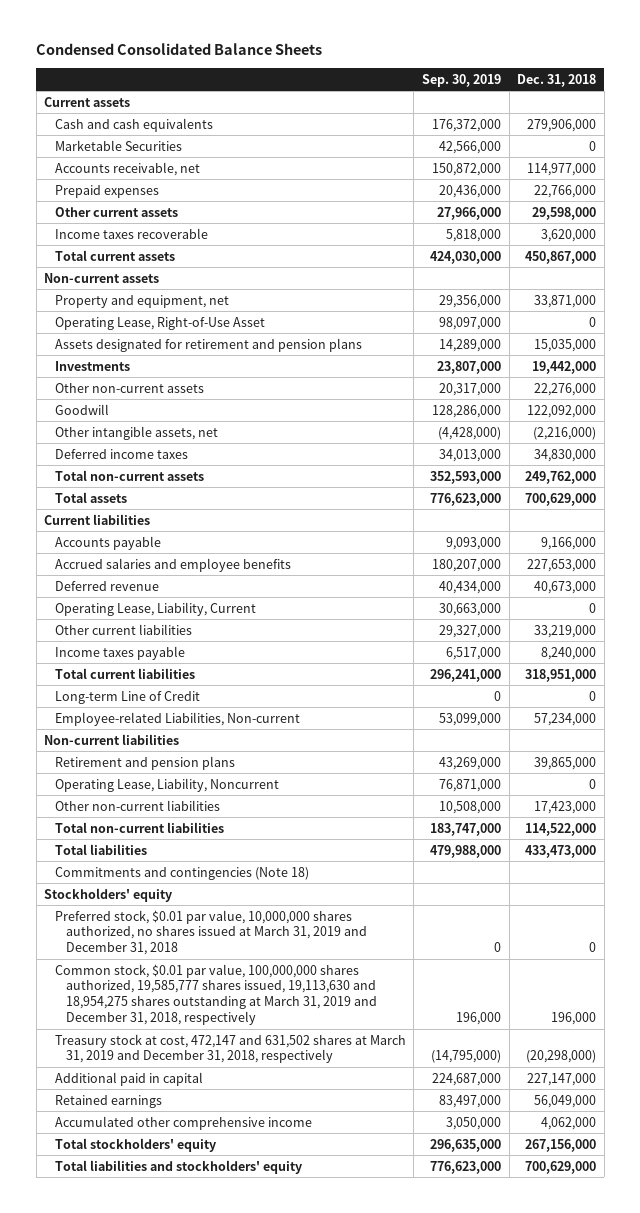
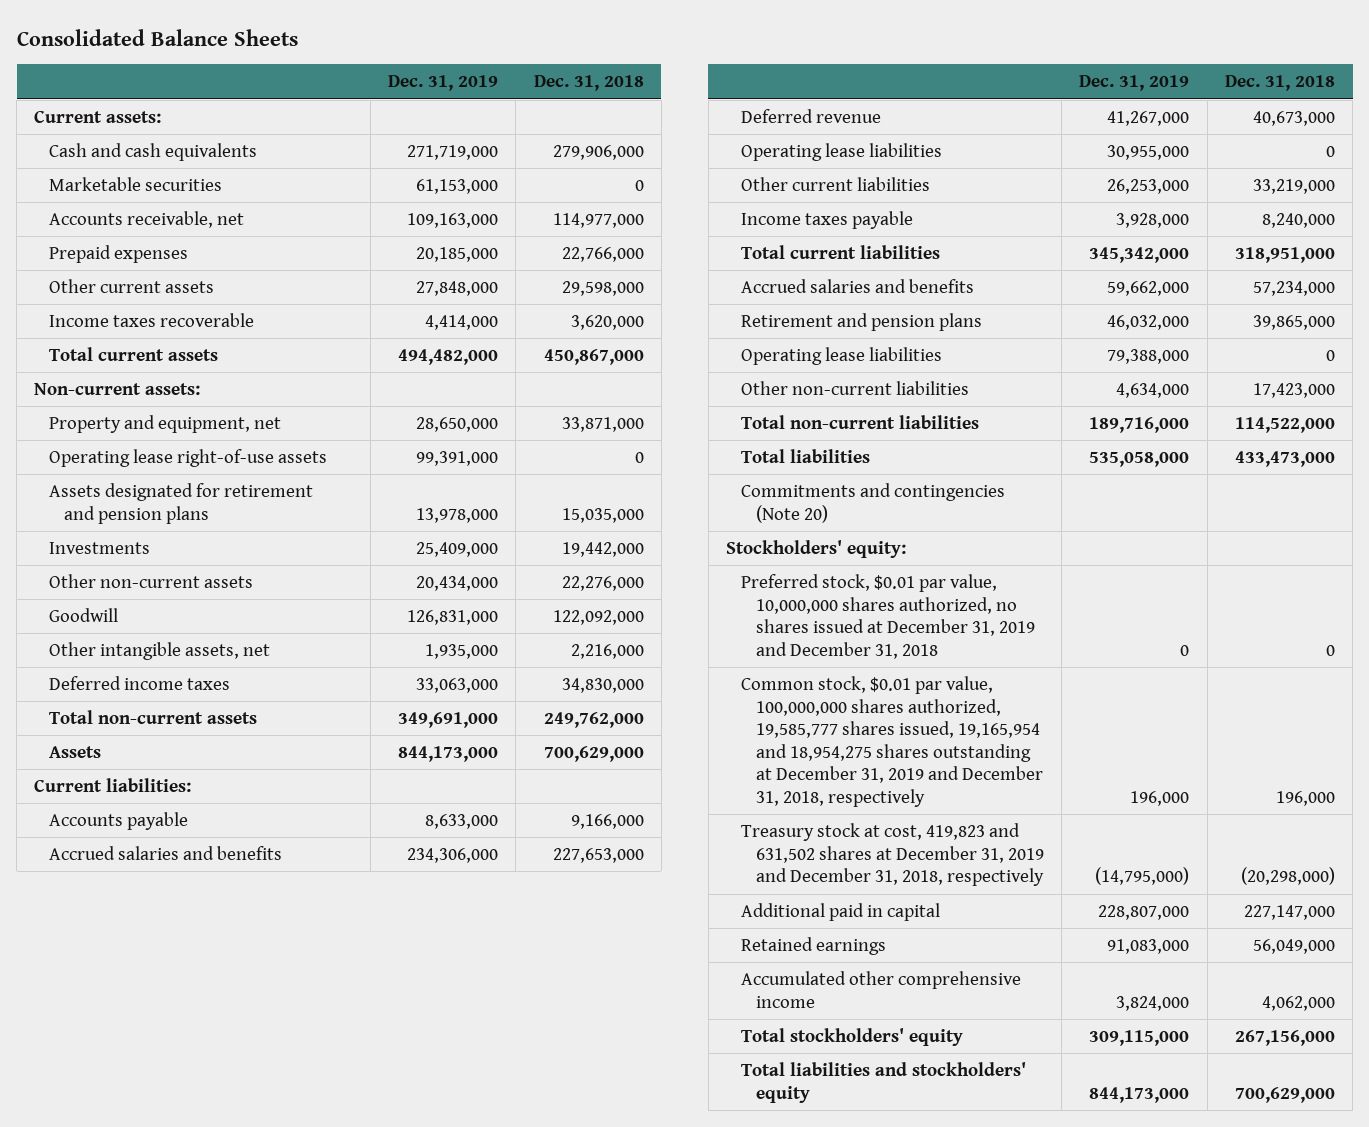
[36,43,323,56] Condensed Consolidated Balance Sheets -> [16,28,298,46] Consolidated Balance Sheets
[422,73,502,87] Sep. 30, 2019 -> none
none -> [388,75,499,92] Dec. 31, 2019
[44,96,131,107] Current assets -> [34,109,162,123] Current assets:
[54,139,182,151] Marketable Securities -> [49,176,223,191] Marketable securities
[44,272,160,283] Non-current assets -> [34,382,201,395] Non-current assets:
[54,316,265,330] Operating Lease, Right-of-Use Asset -> [49,448,328,467] Operating lease right-of-use assets
[533,426,597,440] (2,216,000) -> [570,643,644,659] 2,216,000
[54,491,127,503] Total assets -> [49,745,102,758] Assets
[44,513,151,525] Current liabilities -> [34,777,192,792] Current liabilities:
[54,557,291,572] Accrued salaries and employee benefits -> [49,845,283,860] Accrued salaries and benefits
[54,601,256,616] Operating Lease, Liability, Current -> [740,142,942,161] Operating lease liabilities
[54,690,200,704] Long-term Line of Credit -> none
[44,733,180,745] Non-current liabilities -> none
[54,711,300,726] Employee-related Liabilities, Non-current -> [740,278,974,293] Accrued salaries and benefits
[54,777,279,792] Operating Lease, Liability, Noncurrent -> [740,346,942,365] Operating lease liabilities
[54,866,309,880] Commitments and contingencies (Note 18) -> [740,482,1005,523] Commitments and contingencies (Note 20)
[44,887,173,902] Stockholders' equity -> [725,539,906,558] Stockholders' equity:
[54,909,367,956] Preferred stock, $0.01 par value, 10,000,000 shares authorized, no shares issued at March 31, 2019 and December 31, 2018 -> [740,573,1035,659] Preferred stock, $0.01 par value, 10,000,000 shares authorized, no shares issued at December 31, 2019 and December 31, 2018
[54,963,377,1026] Common stock, $0.01 par value, 100,000,000 shares authorized, 19,585,777 shares issued, 19,113,630 and 18,954,275 shares outstanding at March 31, 2019 and December 31, 2018, respectively -> [740,675,1043,807] Common stock, $0.01 par value, 100,000,000 shares authorized, 19,585,777 shares issued, 19,165,954 and 18,954,275 shares outstanding at December 31, 2019 and December 31, 2018, respectively
[54,1033,406,1064] Treasury stock at cost, 472,147 and 631,502 shares at March 31, 2019 and December 31, 2018, respectively -> [740,822,1044,887] Treasury stock at cost, 419,823 and 631,502 shares at December 31, 2019 and December 31, 2018, respectively

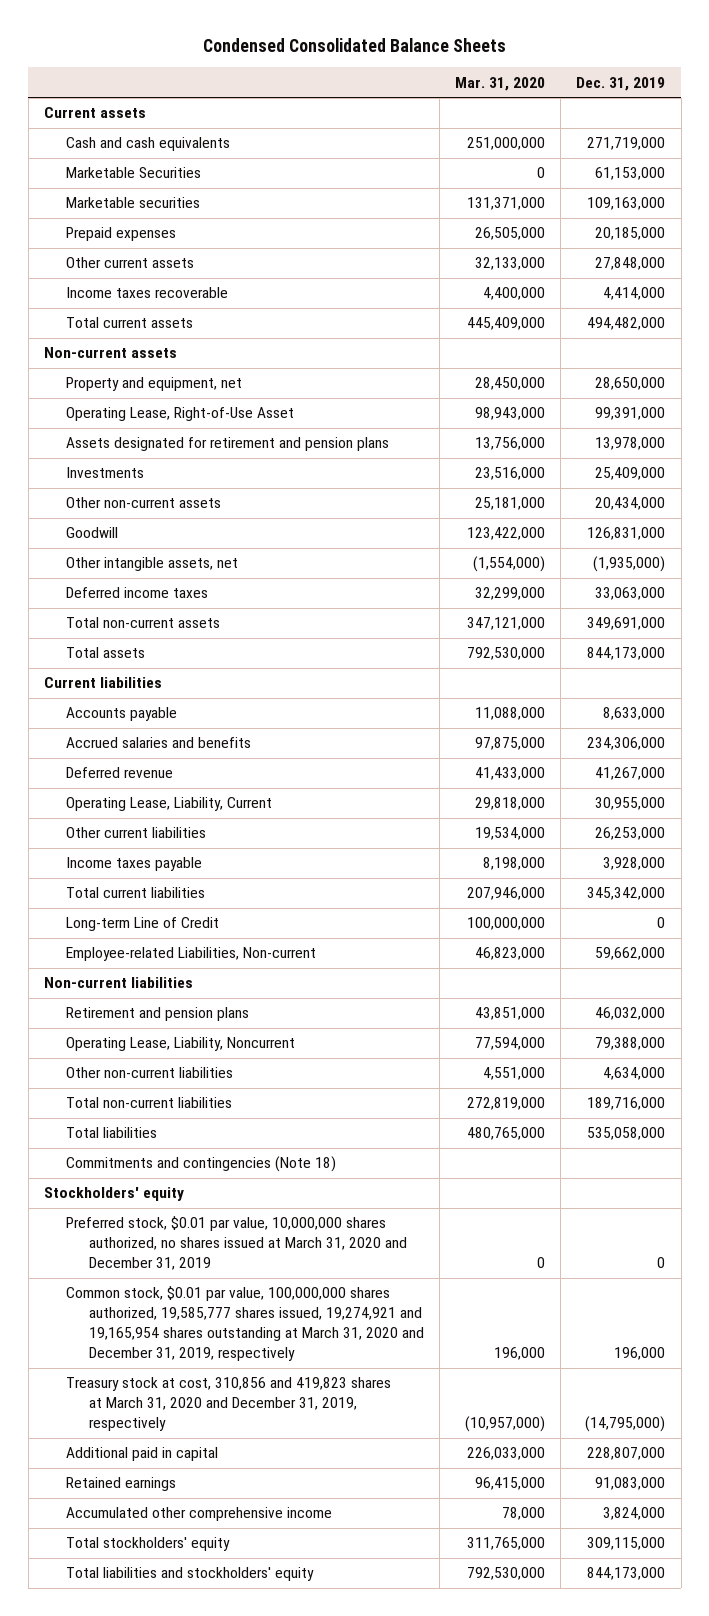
[16,28,298,46] Consolidated Balance Sheets -> [202,37,506,52] Condensed Consolidated Balance Sheets
[533,75,644,92] Dec. 31, 2018 -> none
none -> [455,76,546,91] Mar. 31, 2020
[34,109,162,123] Current assets: -> [43,107,146,119] Current assets
[49,210,245,228] Accounts receivable, net -> none
none -> [66,167,202,179] Marketable Securities
[416,178,499,194] 61,153,000 -> [587,197,666,211] 109,163,000
[34,382,201,395] Non-current assets: -> [43,347,177,359] Non-current assets
[49,448,328,467] Operating lease right-of-use assets -> [66,407,295,422] Operating Lease, Right-of-Use Asset
[425,643,499,659] 1,935,000 -> [593,556,666,573] (1,935,000)
[49,745,102,758] Assets -> [66,647,146,659] Total assets
[34,777,192,792] Current liabilities: -> [43,677,162,689] Current liabilities
[740,142,942,161] Operating lease liabilities -> [66,797,273,812] Operating Lease, Liability, Current
none -> [66,917,220,932] Long-term Line of Credit
[740,278,974,293] Accrued salaries and benefits -> [66,947,317,962] Employee-related Liabilities, Non-current
none -> [43,977,193,989] Non-current liabilities
[740,346,942,365] Operating lease liabilities -> [66,1037,296,1052] Operating Lease, Liability, Noncurrent
[740,482,1005,523] Commitments and contingencies (Note 20) -> [66,1156,337,1173] Commitments and contingencies (Note 18)
[725,539,906,558] Stockholders' equity: -> [43,1187,184,1202] Stockholders' equity
[740,573,1035,659] Preferred stock, $0.01 par value, 10,000,000 shares authorized, no shares issued at December 31, 2019 and December 31, 2018 -> [66,1216,407,1271] Preferred stock, $0.01 par value, 10,000,000 shares authorized, no shares issued at March 31, 2020 and December 31, 2019
[740,675,1043,807] Common stock, $0.01 par value, 100,000,000 shares authorized, 19,585,777 shares issued, 19,165,954 and 18,954,275 shares outstanding at December 31, 2019 and December 31, 2018, respectively -> [66,1286,424,1362] Common stock, $0.01 par value, 100,000,000 shares authorized, 19,585,777 shares issued, 19,274,921 and 19,165,954 shares outstanding at March 31, 2020 and December 31, 2019, respectively
[740,822,1044,887] Treasury stock at cost, 419,823 and 631,502 shares at December 31, 2019 and December 31, 2018, respectively -> [66,1377,392,1432] Treasury stock at cost, 310,856 and 419,823 shares at March 31, 2020 and December 31, 2019, respectively

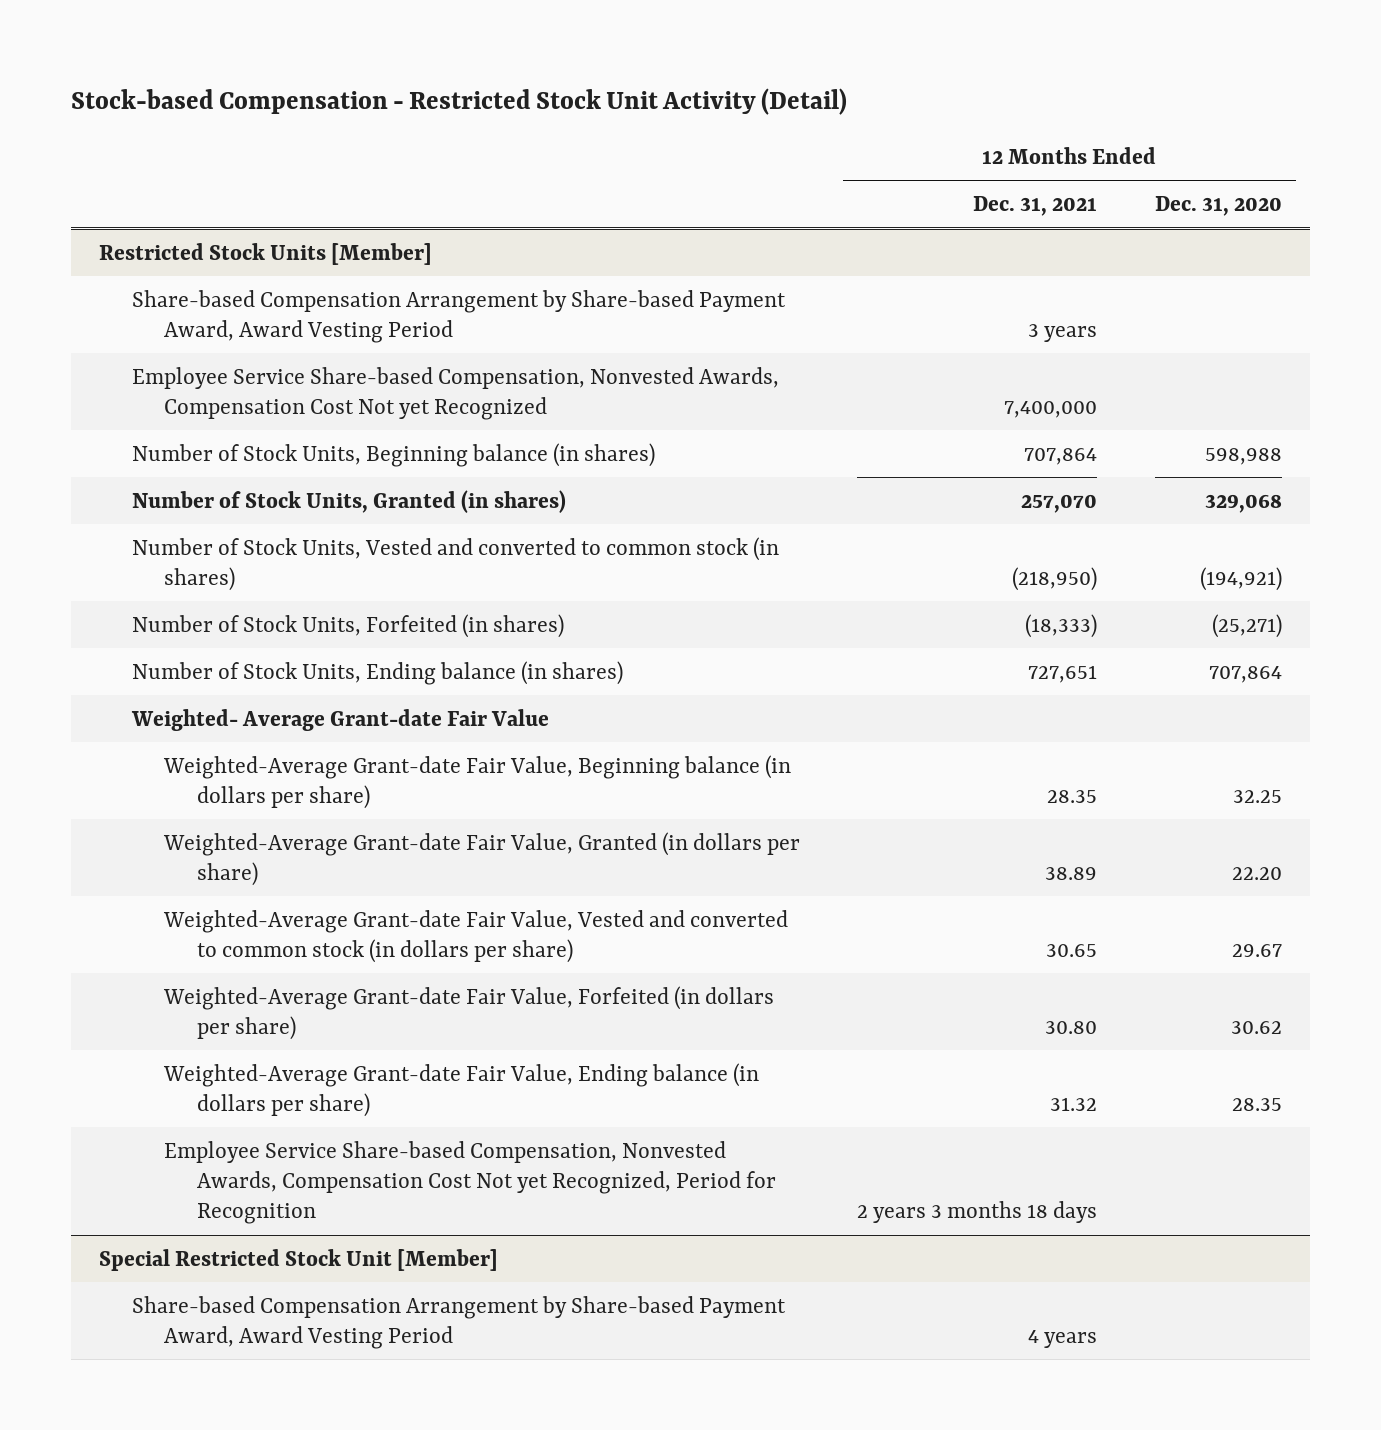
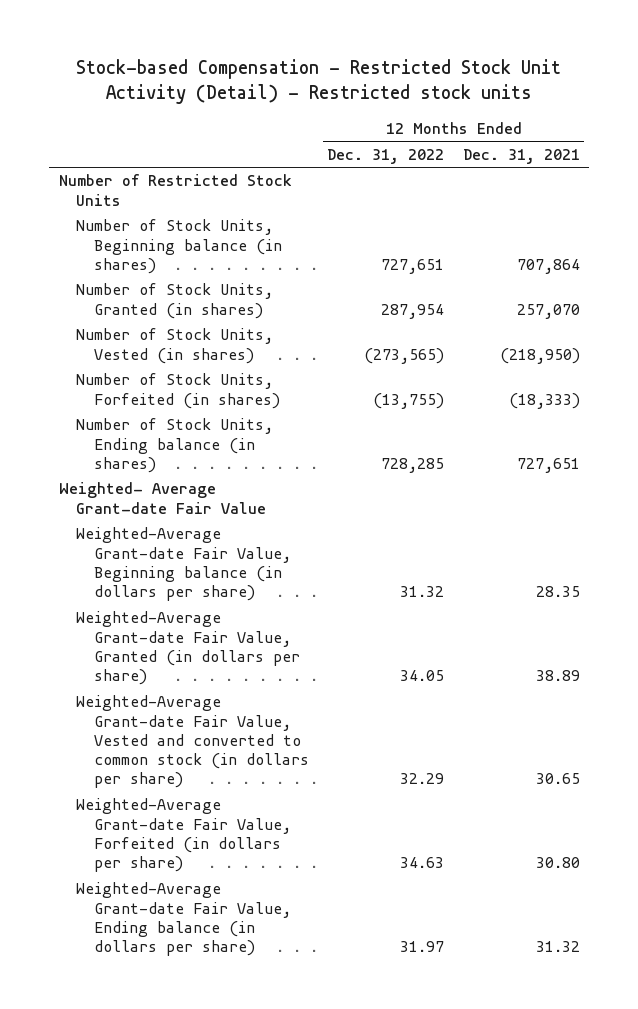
[70,88,847,116] Stock-based Compensation - Restricted Stock Unit Activity (Detail) -> [76,59,562,105] Stock-based Compensation - Restricted Stock Unit Activity (Detail) - Restricted stock units
[1154,196,1282,217] Dec. 31, 2020 -> none
none -> [327,148,445,164] Dec. 31, 2022
[99,242,433,265] Restricted Stock Units [Member] -> none
[131,289,786,343] Share-based Compensation Arrangement by Share-based Payment Award, Award Vesting Period -> none
[131,366,779,420] Employee Service Share-based Compensation, Nonvested Awards, Compensation Cost Not yet Recognized -> none
none -> [58,174,292,206] Number of Restricted Stock Units
[131,536,779,591] Number of Stock Units, Vested and converted to common stock (in shares) -> [76,328,274,364] Number of Stock Units, Vested (in shares)
[164,1140,776,1225] Employee Service Share-based Compensation, Nonvested Awards, Compensation Cost Not yet Recognized, Period for Recognition -> none
[99,1248,499,1271] Special Restricted Stock Unit [Member] -> none
[131,1295,786,1349] Share-based Compensation Arrangement by Share-based Payment Award, Award Vesting Period -> none

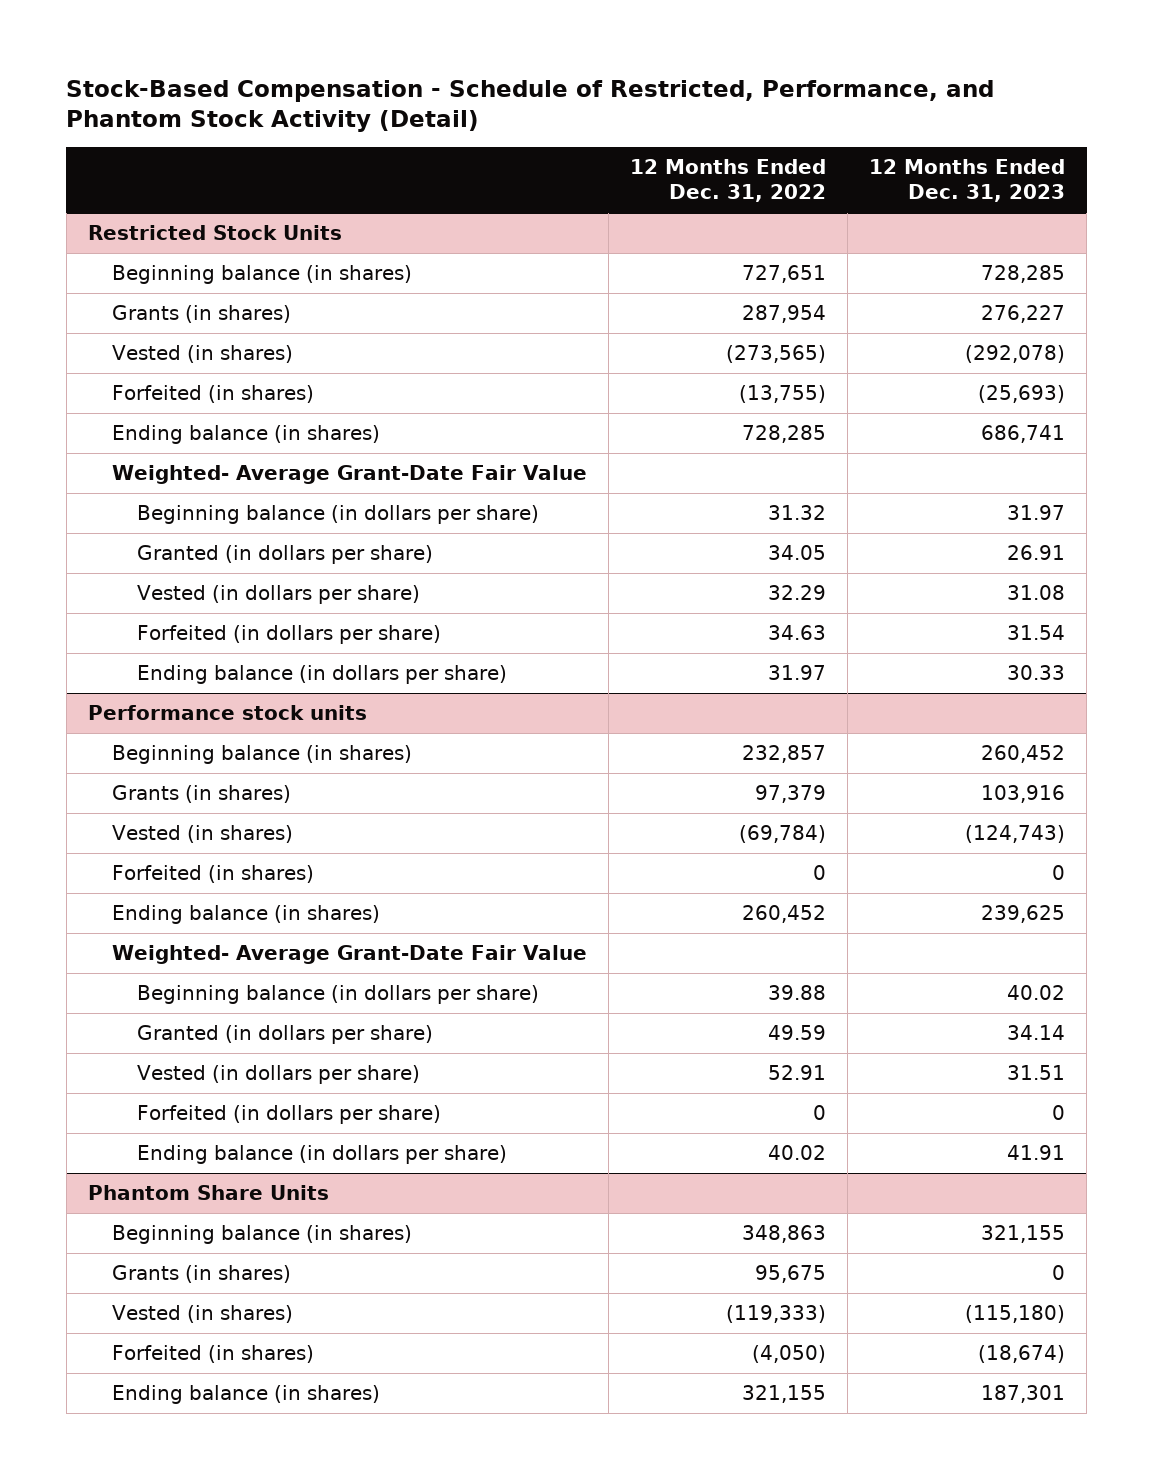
[76,59,562,105] Stock-based Compensation - Restricted Stock Unit Activity (Detail) - Restricted stock units -> [66,79,995,133] Stock-Based Compensation - Schedule of Restricted, Performance, and Phantom Stock Activity (Detail)
[462,148,580,164] Dec. 31, 2021 -> none
none -> [869,159,1066,203] 12 Months Ended Dec. 31, 2023
[58,174,292,206] Number of Restricted Stock Units -> none
none -> [87,225,342,241] Restricted Stock Units
[76,219,282,274] Number of Stock Units, Beginning balance (in shares) -> [112,265,413,285] Beginning balance (in shares)
[76,283,274,319] Number of Stock Units, Granted (in shares) -> [112,305,292,324] Grants (in shares)
[76,328,274,364] Number of Stock Units, Vested (in shares) -> [112,345,294,364] Vested (in shares)
[76,373,280,409] Number of Stock Units, Forfeited (in shares) -> [112,385,315,404] Forfeited (in shares)
[76,418,274,473] Number of Stock Units, Ending balance (in shares) -> [112,425,381,445] Ending balance (in shares)
[58,482,267,514] Weighted- Average Grant-date Fair Value -> [112,465,588,485] Weighted- Average Grant-Date Fair Value
[76,527,291,602] Weighted-Average Grant-date Fair Value, Beginning balance (in dollars per share) -> [137,505,540,525] Beginning balance (in dollars per share)
[76,611,300,686] Weighted-Average Grant-date Fair Value, Granted (in dollars per share) -> [137,545,434,565] Granted (in dollars per share)
[76,695,309,789] Weighted-Average Grant-date Fair Value, Vested and converted to common stock (in dollars per share) -> [137,585,421,605] Vested (in dollars per share)
[76,798,291,873] Weighted-Average Grant-date Fair Value, Forfeited (in dollars per share) -> [137,625,442,645] Forfeited (in dollars per share)
[76,882,291,957] Weighted-Average Grant-date Fair Value, Ending balance (in dollars per share) -> [137,665,508,685] Ending balance (in dollars per share)
none -> [87,705,367,721] Performance stock units
none -> [112,745,413,765] Beginning balance (in shares)
none -> [112,785,292,804] Grants (in shares)
none -> [112,825,294,844] Vested (in shares)
none -> [112,865,315,884] Forfeited (in shares)
none -> [112,905,381,925] Ending balance (in shares)
none -> [112,945,588,965] Weighted- Average Grant-Date Fair Value
none -> [137,985,540,1005] Beginning balance (in dollars per share)
none -> [137,1025,434,1045] Granted (in dollars per share)
none -> [137,1065,421,1085] Vested (in dollars per share)
none -> [137,1105,442,1125] Forfeited (in dollars per share)
none -> [137,1145,508,1165] Ending balance (in dollars per share)
none -> [87,1185,329,1201] Phantom Share Units
none -> [112,1225,413,1245] Beginning balance (in shares)
none -> [112,1265,292,1284] Grants (in shares)
none -> [112,1305,294,1324] Vested (in shares)
none -> [112,1345,315,1364] Forfeited (in shares)
none -> [112,1385,381,1405] Ending balance (in shares)

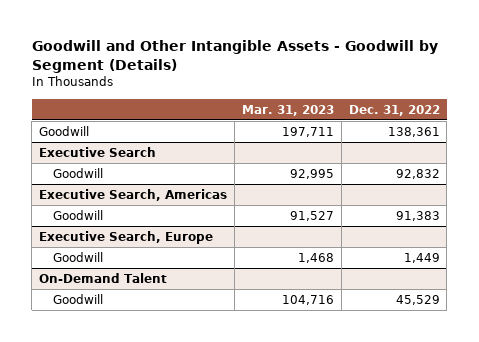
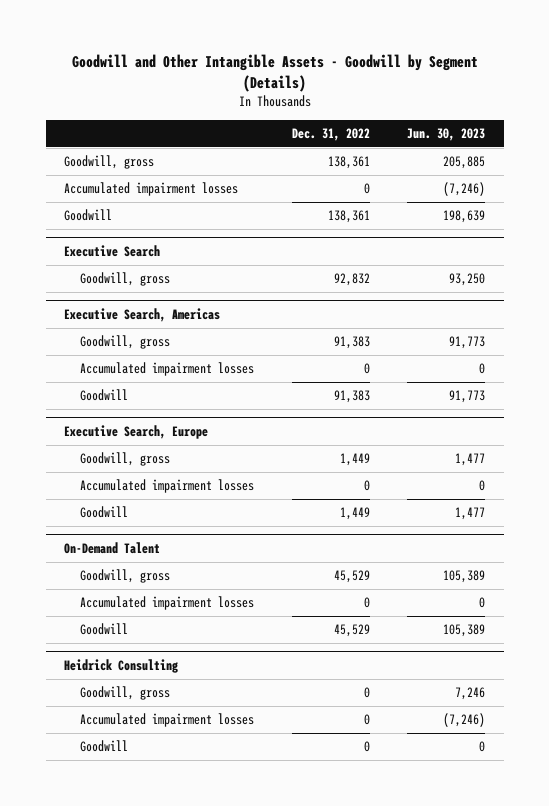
[241,104,334,116] Mar. 31, 2023 -> none
none -> [406,128,485,142] Jun. 30, 2023
none -> [64,155,155,170] Goodwill, gross
none -> [64,182,239,197] Accumulated impairment losses
[53,168,104,179] Goodwill -> [80,272,171,287] Goodwill, gross
none -> [80,335,171,350] Goodwill, gross
none -> [80,362,255,377] Accumulated impairment losses
none -> [80,452,171,467] Goodwill, gross
none -> [80,479,255,494] Accumulated impairment losses
none -> [80,569,171,584] Goodwill, gross
none -> [80,596,255,611] Accumulated impairment losses
none -> [64,658,179,673] Heidrick Consulting
none -> [80,686,171,701] Goodwill, gross
none -> [80,713,255,728] Accumulated impairment losses
none -> [80,740,129,753] Goodwill

